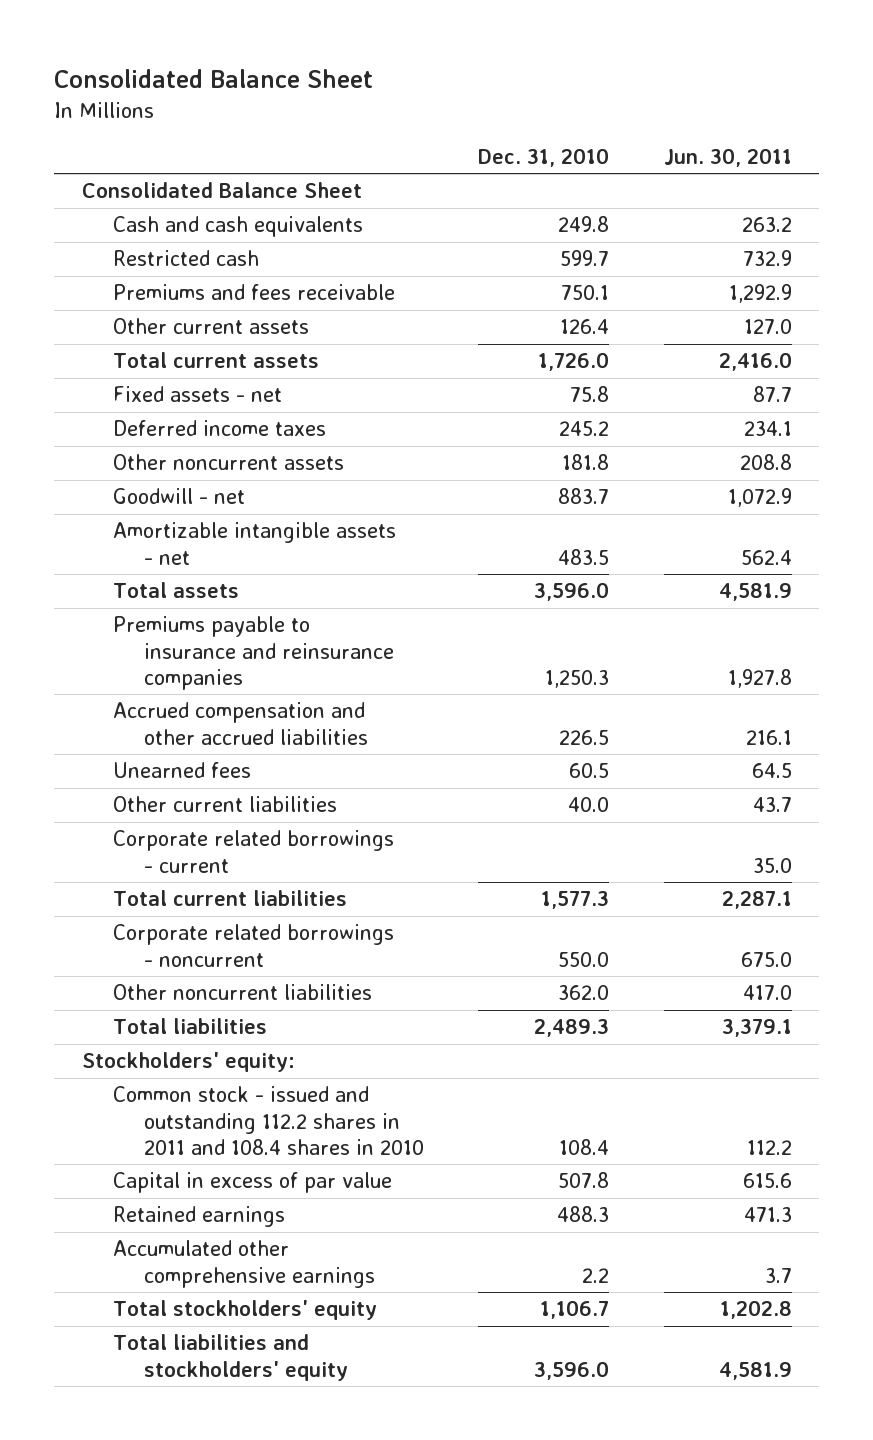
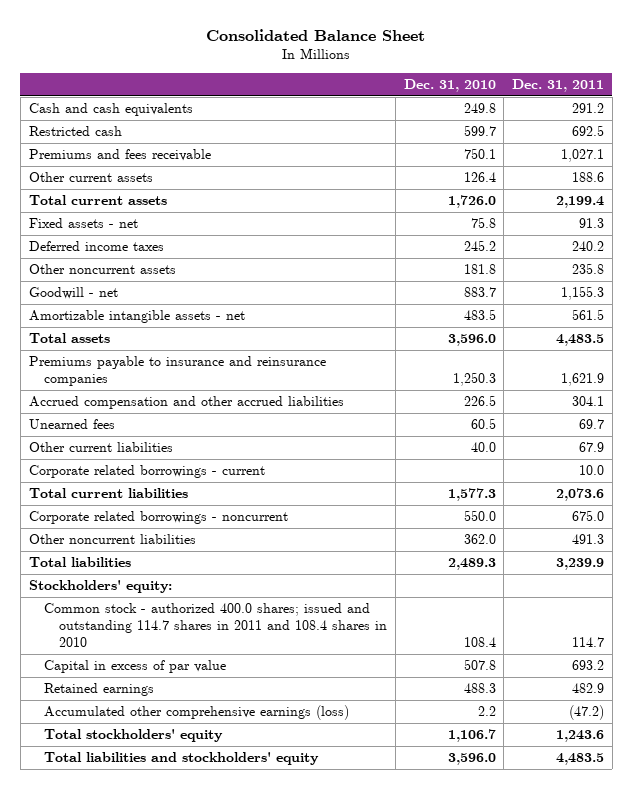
[663,147,792,167] Jun. 30, 2011 -> none
none -> [512,78,605,92] Dec. 31, 2011
[81,182,362,199] Consolidated Balance Sheet -> none
[112,1086,424,1155] Common stock - issued and outstanding 112.2 shares in 2011 and 108.4 shares in 2010 -> [43,603,388,648] Common stock - authorized 400.0 shares; issued and outstanding 114.7 shares in 2011 and 108.4 shares in 2010
[112,1240,375,1288] Accumulated other comprehensive earnings -> [43,705,349,721] Accumulated other comprehensive earnings (loss)

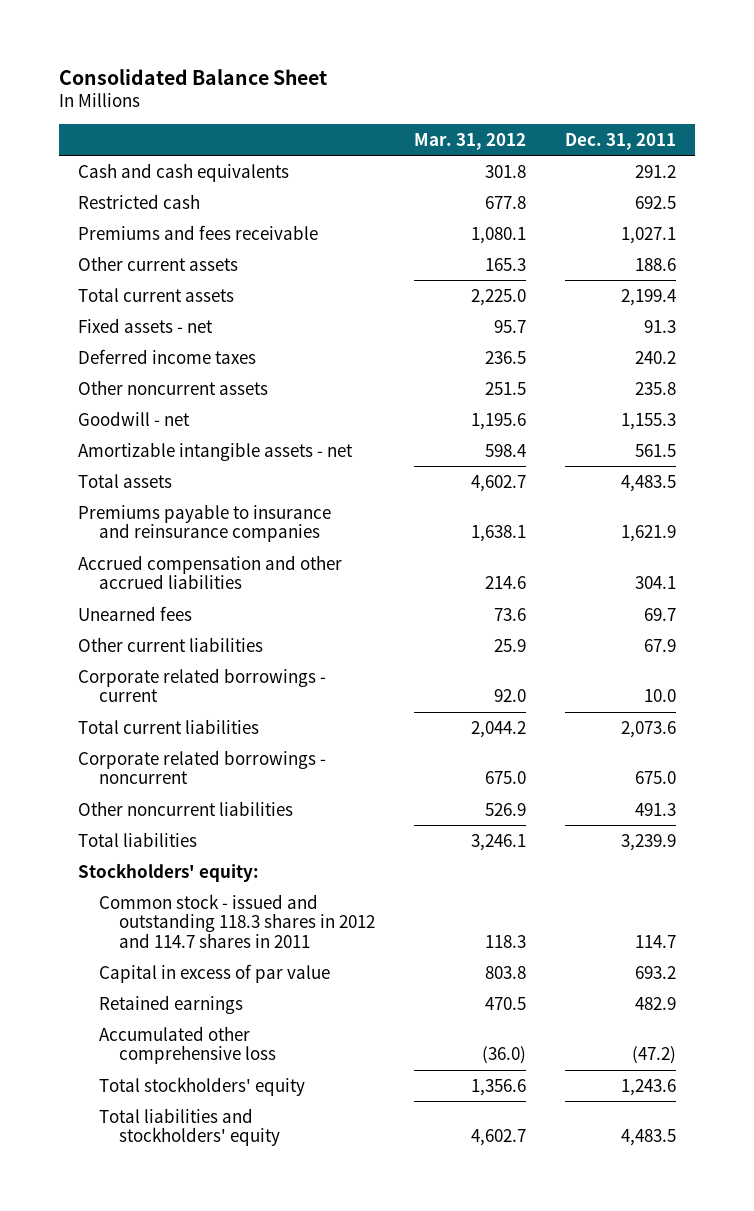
[403,78,496,92] Dec. 31, 2010 -> none
none -> [414,132,527,150] Mar. 31, 2012
[43,603,388,648] Common stock - authorized 400.0 shares; issued and outstanding 114.7 shares in 2011 and 108.4 shares in 2010 -> [98,893,376,948] Common stock - issued and outstanding 118.3 shares in 2012 and 114.7 shares in 2011
[43,705,349,721] Accumulated other comprehensive earnings (loss) -> [98,1025,277,1065] Accumulated other comprehensive loss

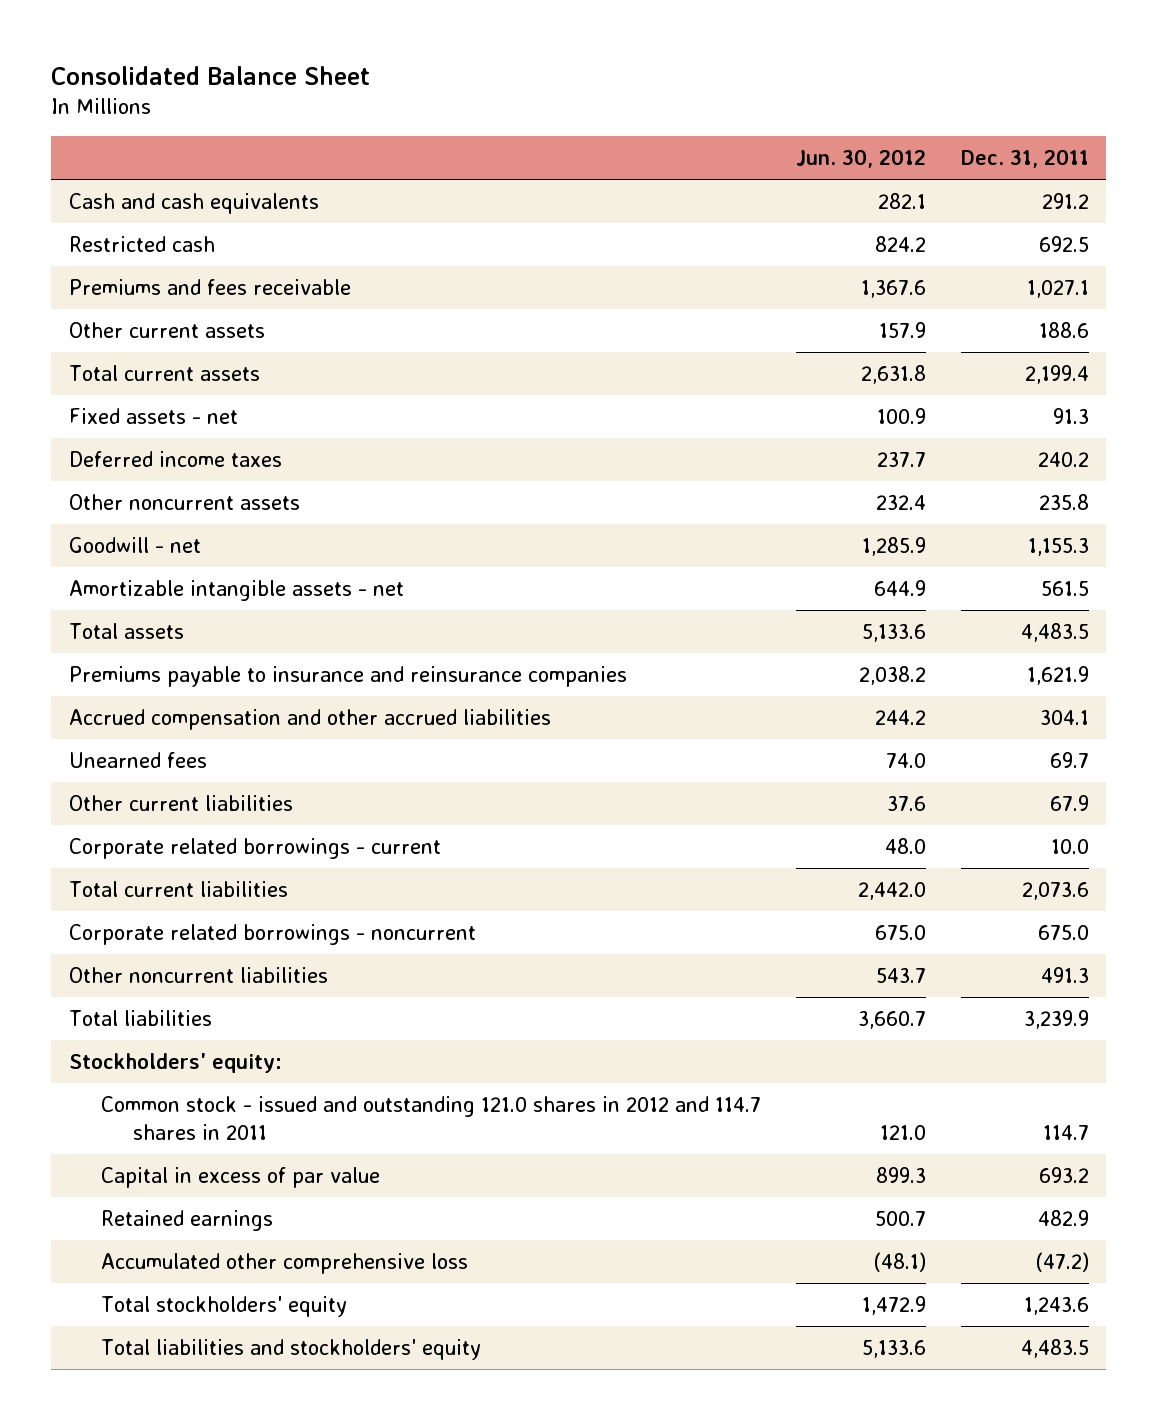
[414,132,527,150] Mar. 31, 2012 -> none
none -> [795,149,926,169] Jun. 30, 2012
[98,893,376,948] Common stock - issued and outstanding 118.3 shares in 2012 and 114.7 shares in 2011 -> [100,1096,761,1140] Common stock - issued and outstanding 121.0 shares in 2012 and 114.7 shares in 2011

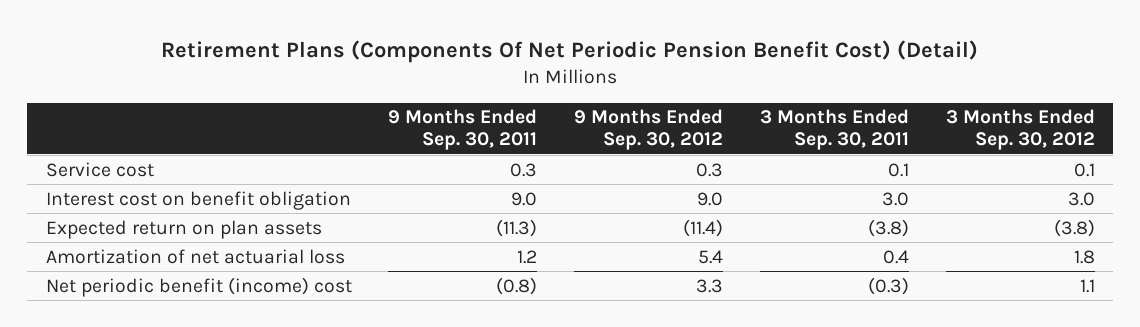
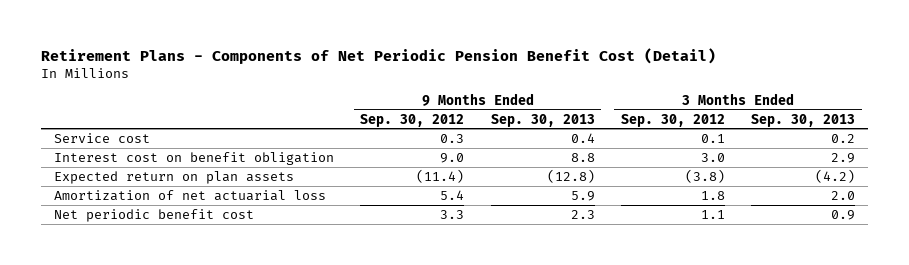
[161,40,979,64] Retirement Plans (Components Of Net Periodic Pension Benefit Cost) (Detail) -> [40,47,716,64] Retirement Plans - Components of Net Periodic Pension Benefit Cost (Detail)
[388,109,538,151] 9 Months Ended Sep. 30, 2011 -> none
[759,109,909,151] 3 Months Ended Sep. 30, 2011 -> none
none -> [490,113,595,127] Sep. 30, 2013
none -> [751,113,856,127] Sep. 30, 2013
[45,276,352,297] Net periodic benefit (income) cost -> [54,208,255,222] Net periodic benefit cost

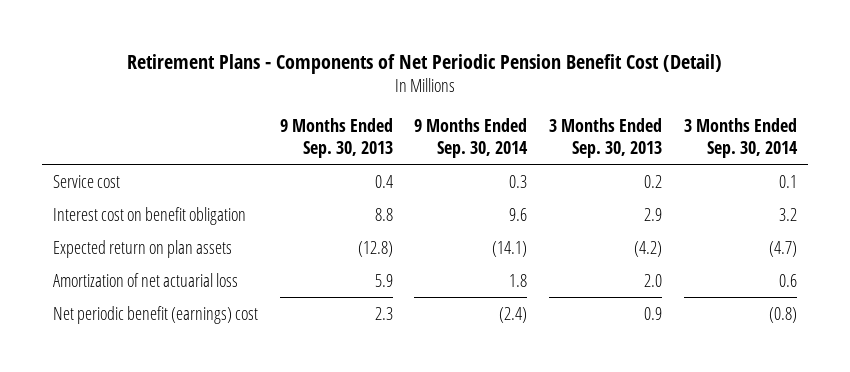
[360,113,465,127] Sep. 30, 2012 -> none
[620,113,725,127] Sep. 30, 2012 -> none
none -> [414,118,529,159] 9 Months Ended Sep. 30, 2014
none -> [684,118,799,159] 3 Months Ended Sep. 30, 2014
[54,208,255,222] Net periodic benefit cost -> [52,305,258,324] Net periodic benefit (earnings) cost

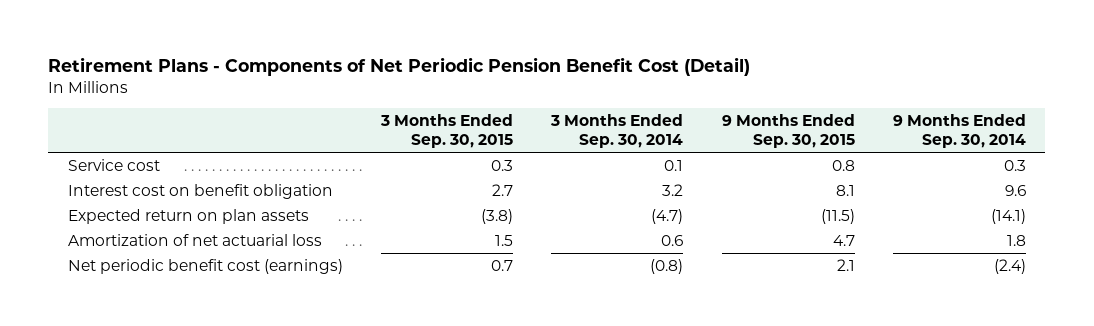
[279,118,393,159] 9 Months Ended Sep. 30, 2013 -> none
[549,118,663,159] 3 Months Ended Sep. 30, 2013 -> none
none -> [380,113,514,149] 3 Months Ended Sep. 30, 2015
none -> [721,113,855,149] 9 Months Ended Sep. 30, 2015
[52,305,258,324] Net periodic benefit (earnings) cost -> [67,258,343,274] Net periodic benefit cost (earnings)

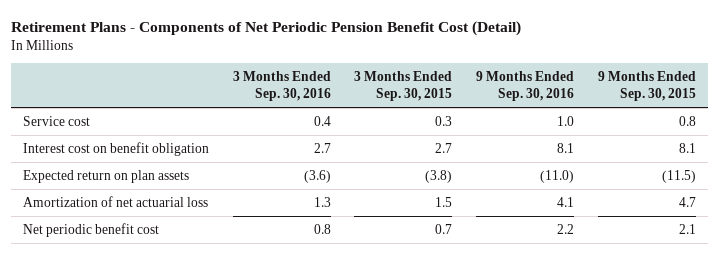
[550,113,684,149] 3 Months Ended Sep. 30, 2014 -> none
[893,113,1027,149] 9 Months Ended Sep. 30, 2014 -> none
none -> [232,71,331,102] 3 Months Ended Sep. 30, 2016
none -> [476,71,575,102] 9 Months Ended Sep. 30, 2016
[67,258,343,274] Net periodic benefit cost (earnings) -> [23,222,160,237] Net periodic benefit cost

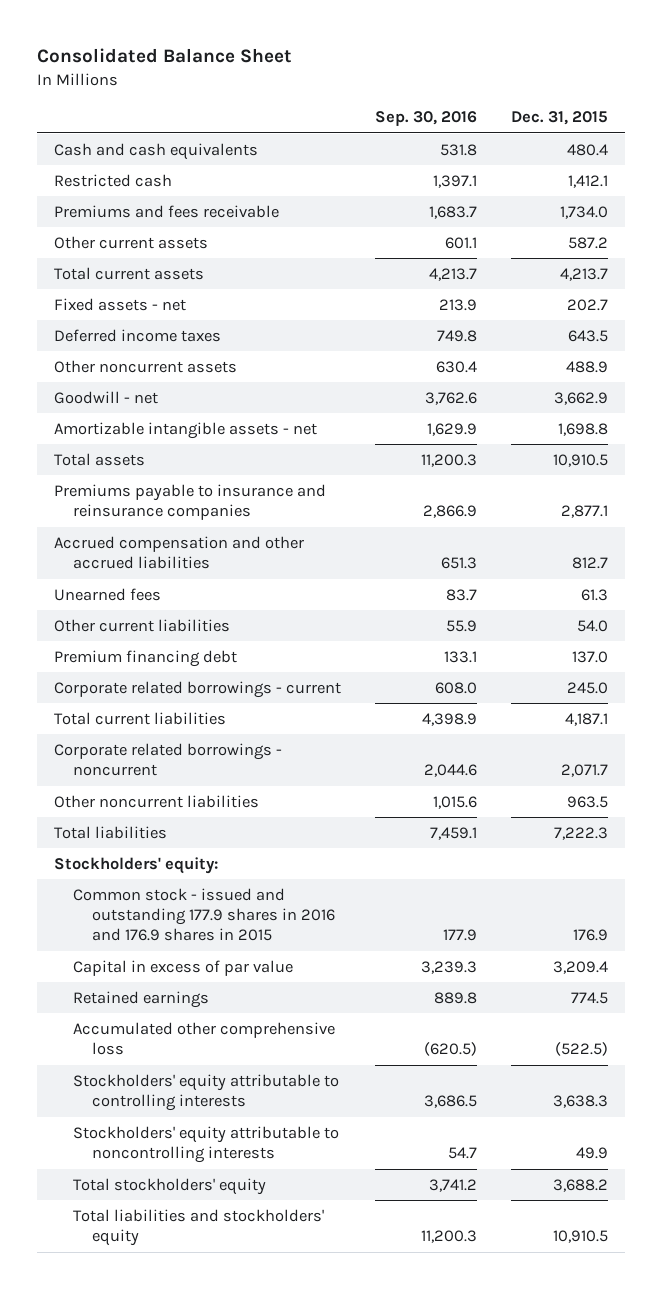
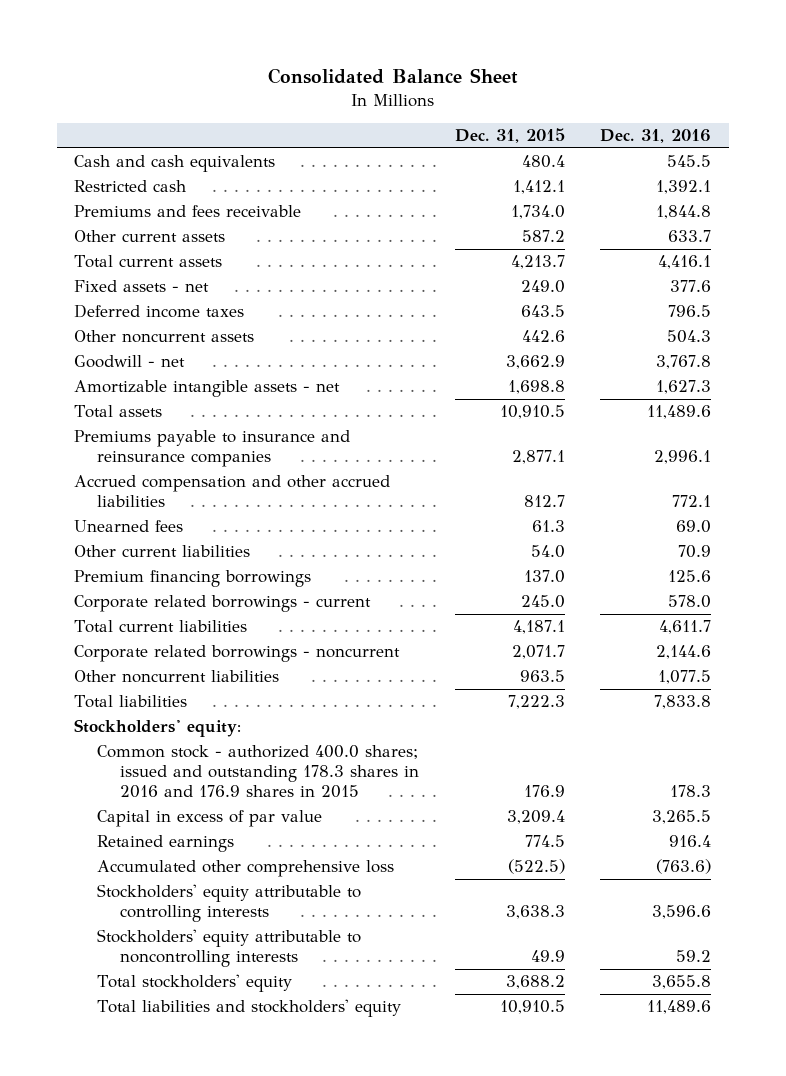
[374,111,477,127] Sep. 30, 2016 -> none
none -> [600,129,712,144] Dec. 31, 2016
[566,298,608,311] 202.7 -> [520,280,565,294] 249.0
[565,360,608,373] 488.9 -> [521,330,565,343] 442.6
[53,649,237,667] Premium financing debt -> [74,570,312,588] Premium financing borrowings
[72,887,335,942] Common stock - issued and outstanding 177.9 shares in 2016 and 176.9 shares in 2015 -> [97,745,420,799] Common stock - authorized 400.0 shares; issued and outstanding 178.3 shares in 2016 and 176.9 shares in 2015

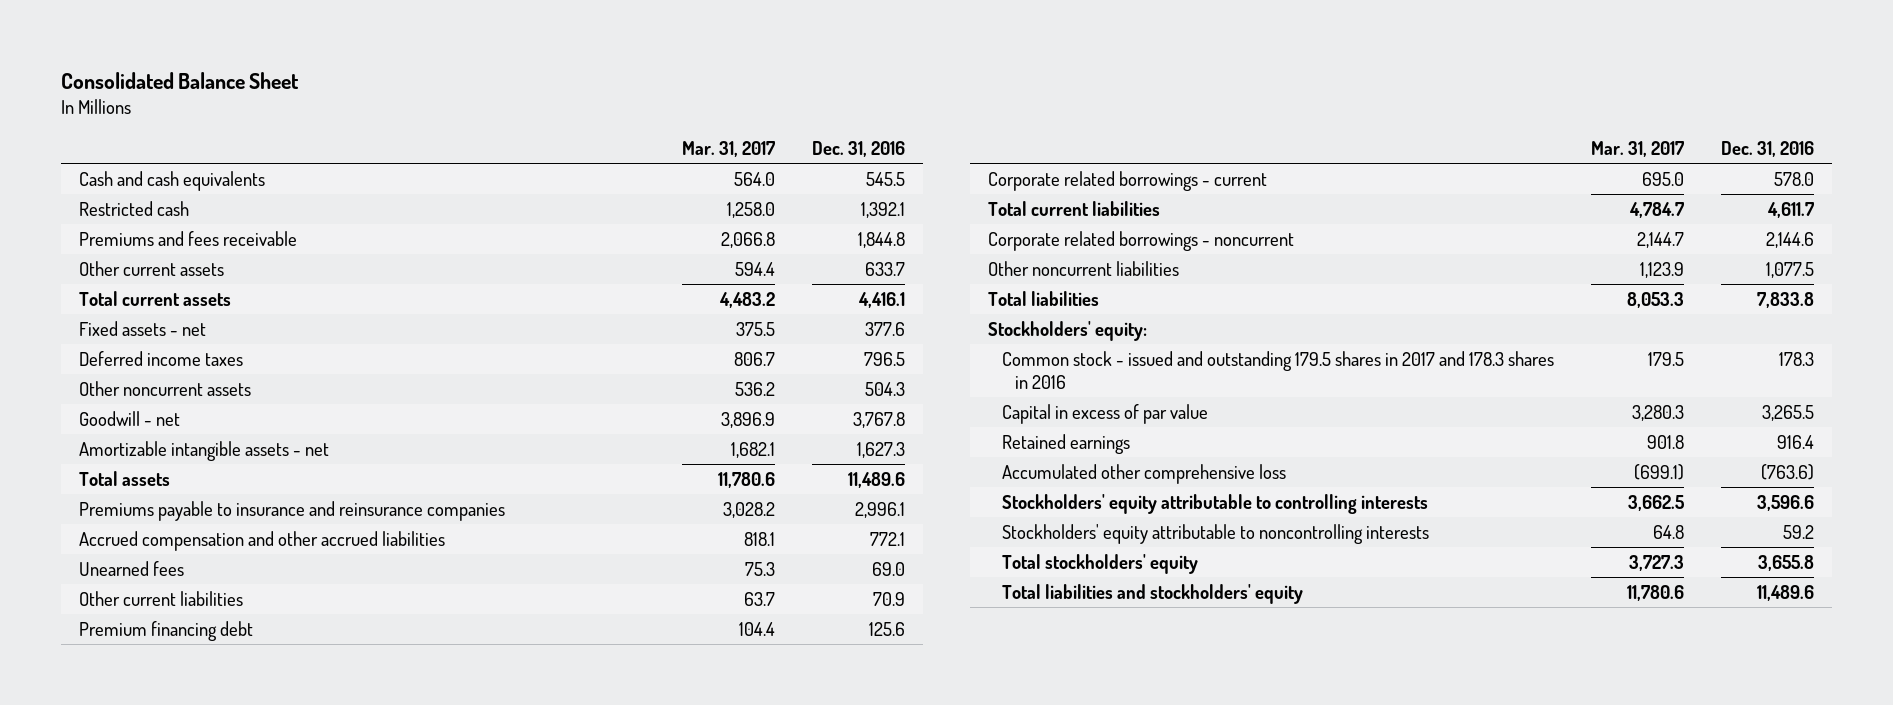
[454,128,565,144] Dec. 31, 2015 -> none
none -> [681,140,775,157] Mar. 31, 2017
[74,570,312,588] Premium financing borrowings -> [79,620,254,641] Premium financing debt
[97,745,420,799] Common stock - authorized 400.0 shares; issued and outstanding 178.3 shares in 2016 and 176.9 shares in 2015 -> [1001,350,1554,389] Common stock - issued and outstanding 179.5 shares in 2017 and 178.3 shares in 2016

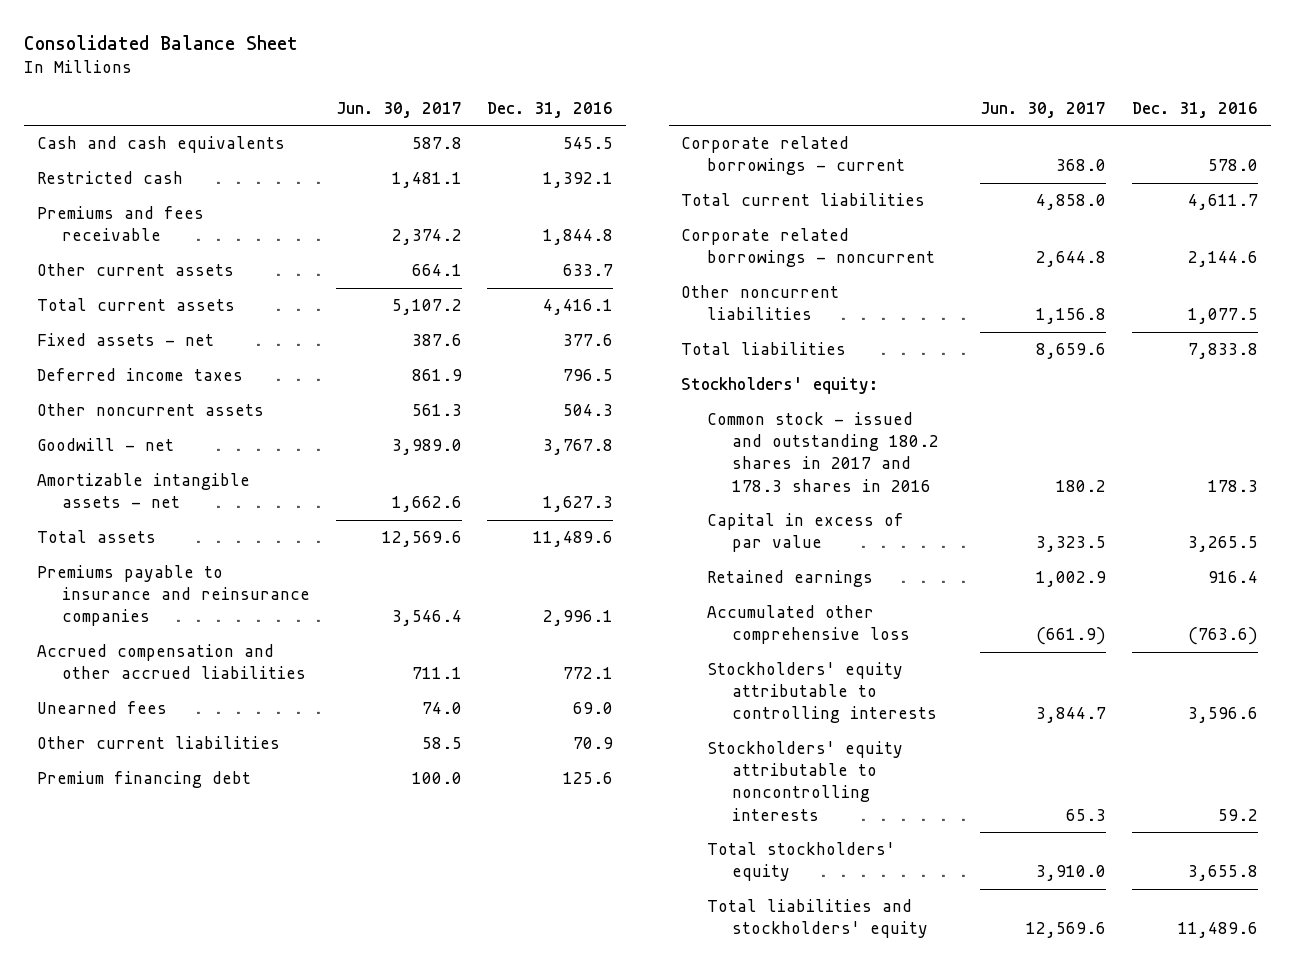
[681,140,775,157] Mar. 31, 2017 -> none
none -> [335,101,462,118] Jun. 30, 2017
[1001,350,1554,389] Common stock - issued and outstanding 179.5 shares in 2017 and 178.3 shares in 2016 -> [706,412,940,492] Common stock - issued and outstanding 180.2 shares in 2017 and 178.3 shares in 2016

